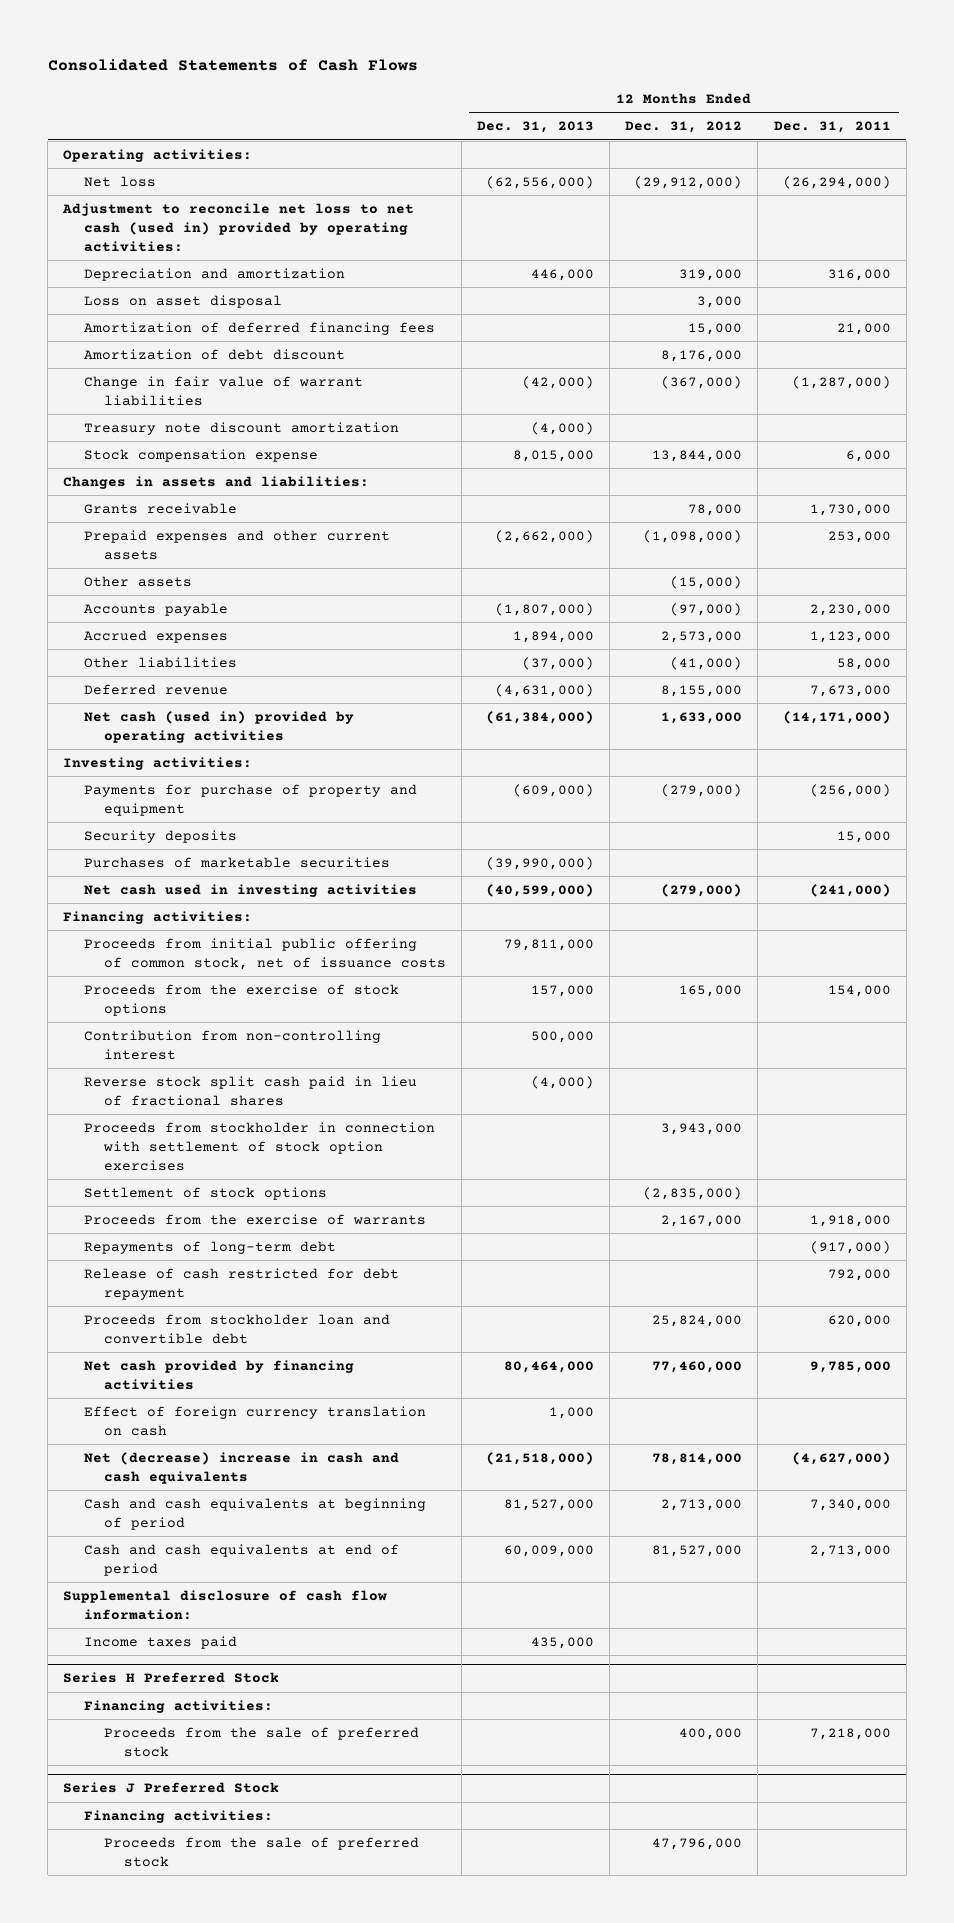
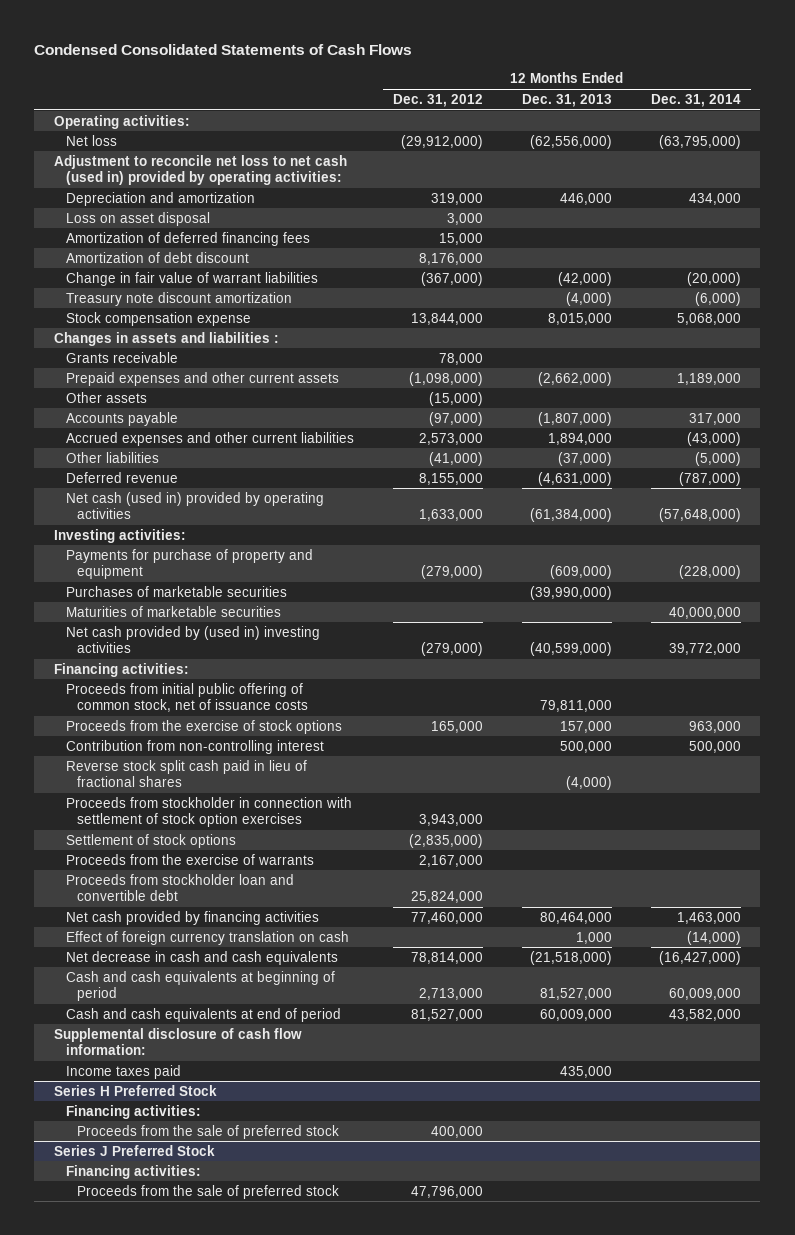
[47,59,418,72] Consolidated Statements of Cash Flows -> [34,44,413,56] Condensed Consolidated Statements of Cash Flows
[773,121,891,134] Dec. 31, 2011 -> none
none -> [650,93,741,107] Dec. 31, 2014
[63,475,370,489] Changes in assets and liabilities: -> [53,331,279,346] Changes in assets and liabilities :
[83,629,228,643] Accrued expenses -> [65,431,354,446] Accrued expenses and other current liabilities
[83,829,237,843] Security deposits -> none
none -> [65,605,281,617] Maturities of marketable securities
[83,883,417,897] Net cash used in investing activities -> [65,625,320,653] Net cash provided by (used in) investing activities
[83,1240,336,1254] Repayments of long-term debt -> none
[83,1267,399,1300] Release of cash restricted for debt repayment -> none
[83,1451,399,1484] Net (decrease) increase in cash and cash equivalents -> [65,950,338,965] Net decrease in cash and cash equivalents

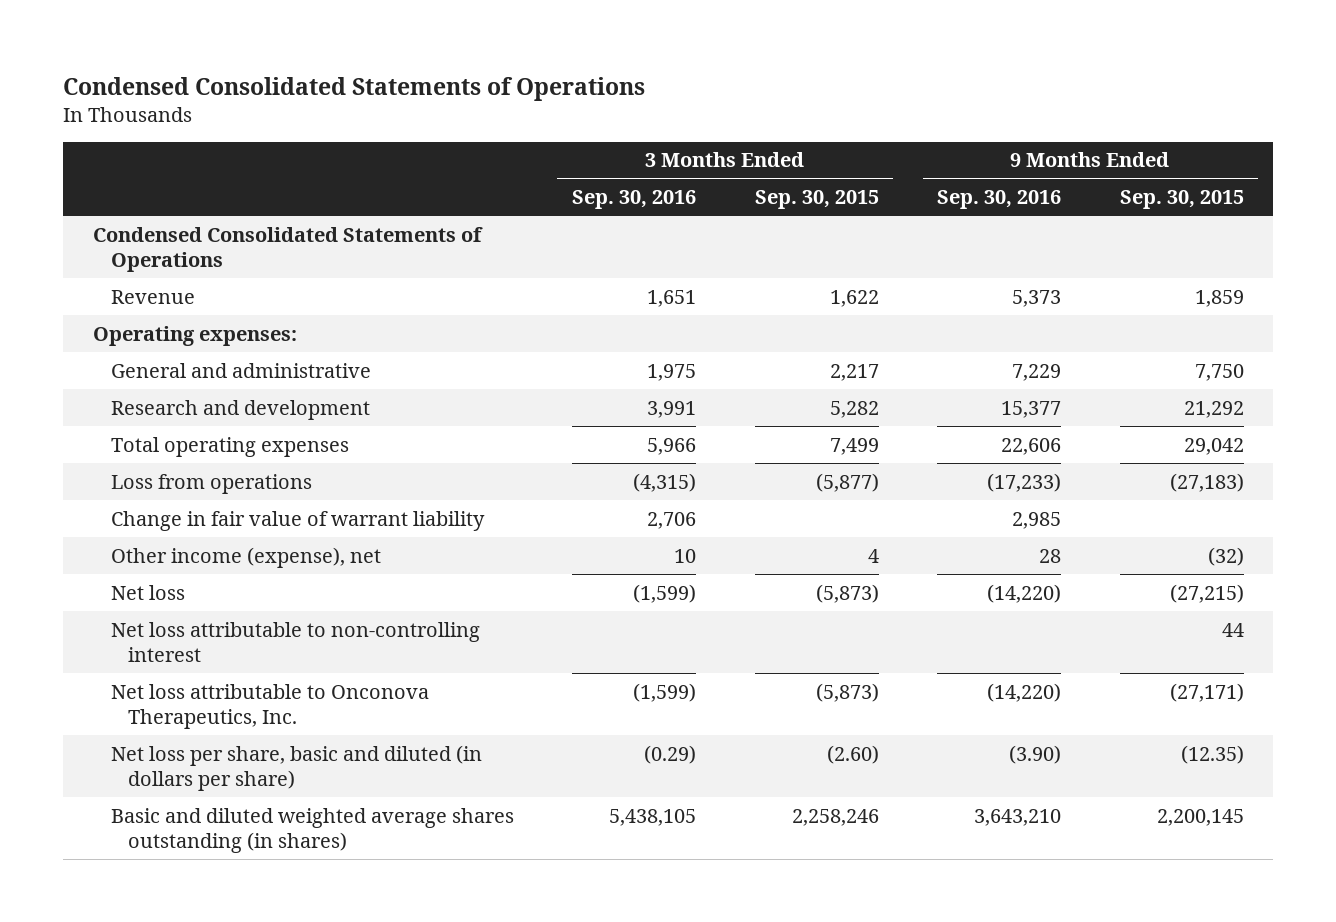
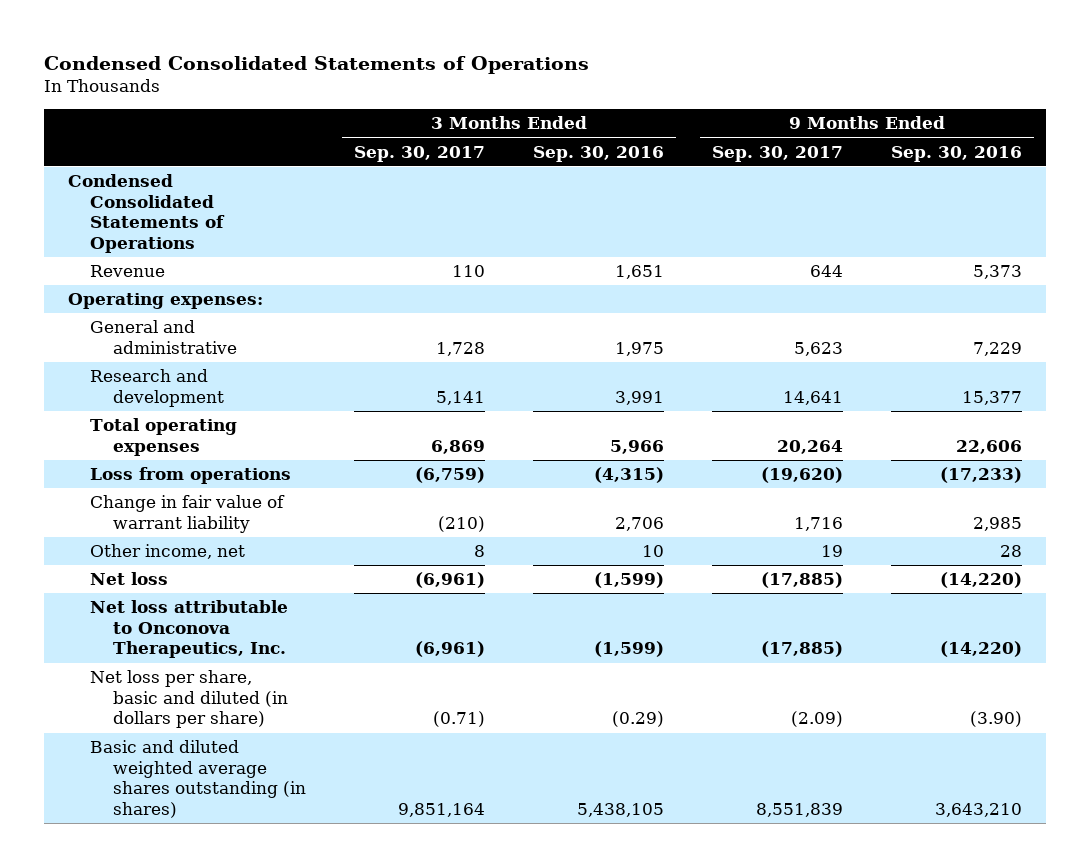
[754,189,879,209] Sep. 30, 2015 -> none
[1119,189,1244,209] Sep. 30, 2015 -> none
none -> [353,145,485,162] Sep. 30, 2017
none -> [711,145,843,162] Sep. 30, 2017
[110,546,381,568] Other income (expense), net -> [90,544,246,560] Other income, net
[110,621,480,662] Net loss attributable to non-controlling interest -> none

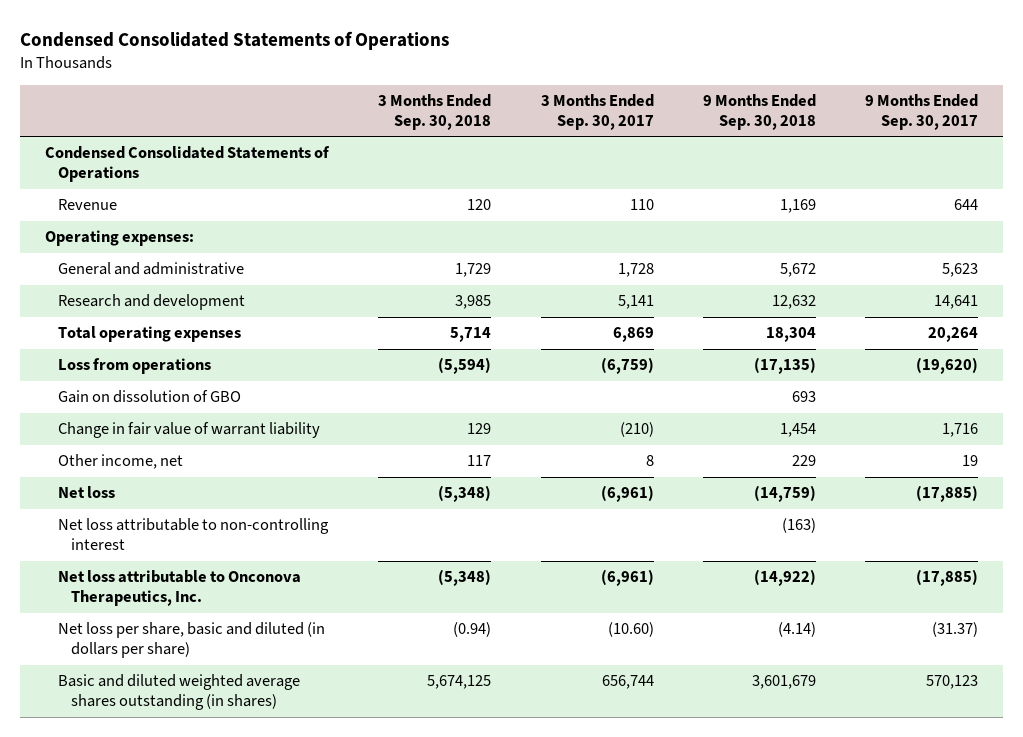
[532,145,664,162] Sep. 30, 2016 -> none
[890,145,1022,162] Sep. 30, 2016 -> none
none -> [378,94,492,130] 3 Months Ended Sep. 30, 2018
none -> [702,94,816,130] 9 Months Ended Sep. 30, 2018
none -> [57,390,241,404] Gain on dissolution of GBO
none -> [57,518,329,551] Net loss attributable to non-controlling interest
[432,711,485,728] (0.71) -> [607,622,654,638] (10.60)
[790,711,843,728] (2.09) -> [932,622,979,638] (31.37)
[397,803,485,818] 9,851,164 -> [601,675,654,690] 656,744
[755,803,843,818] 8,551,839 -> [926,675,979,690] 570,123

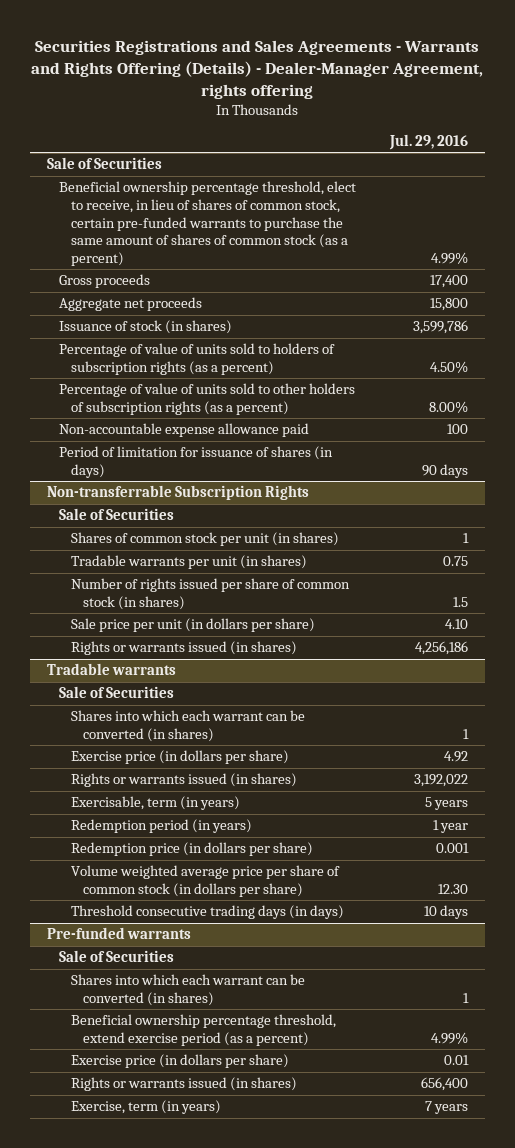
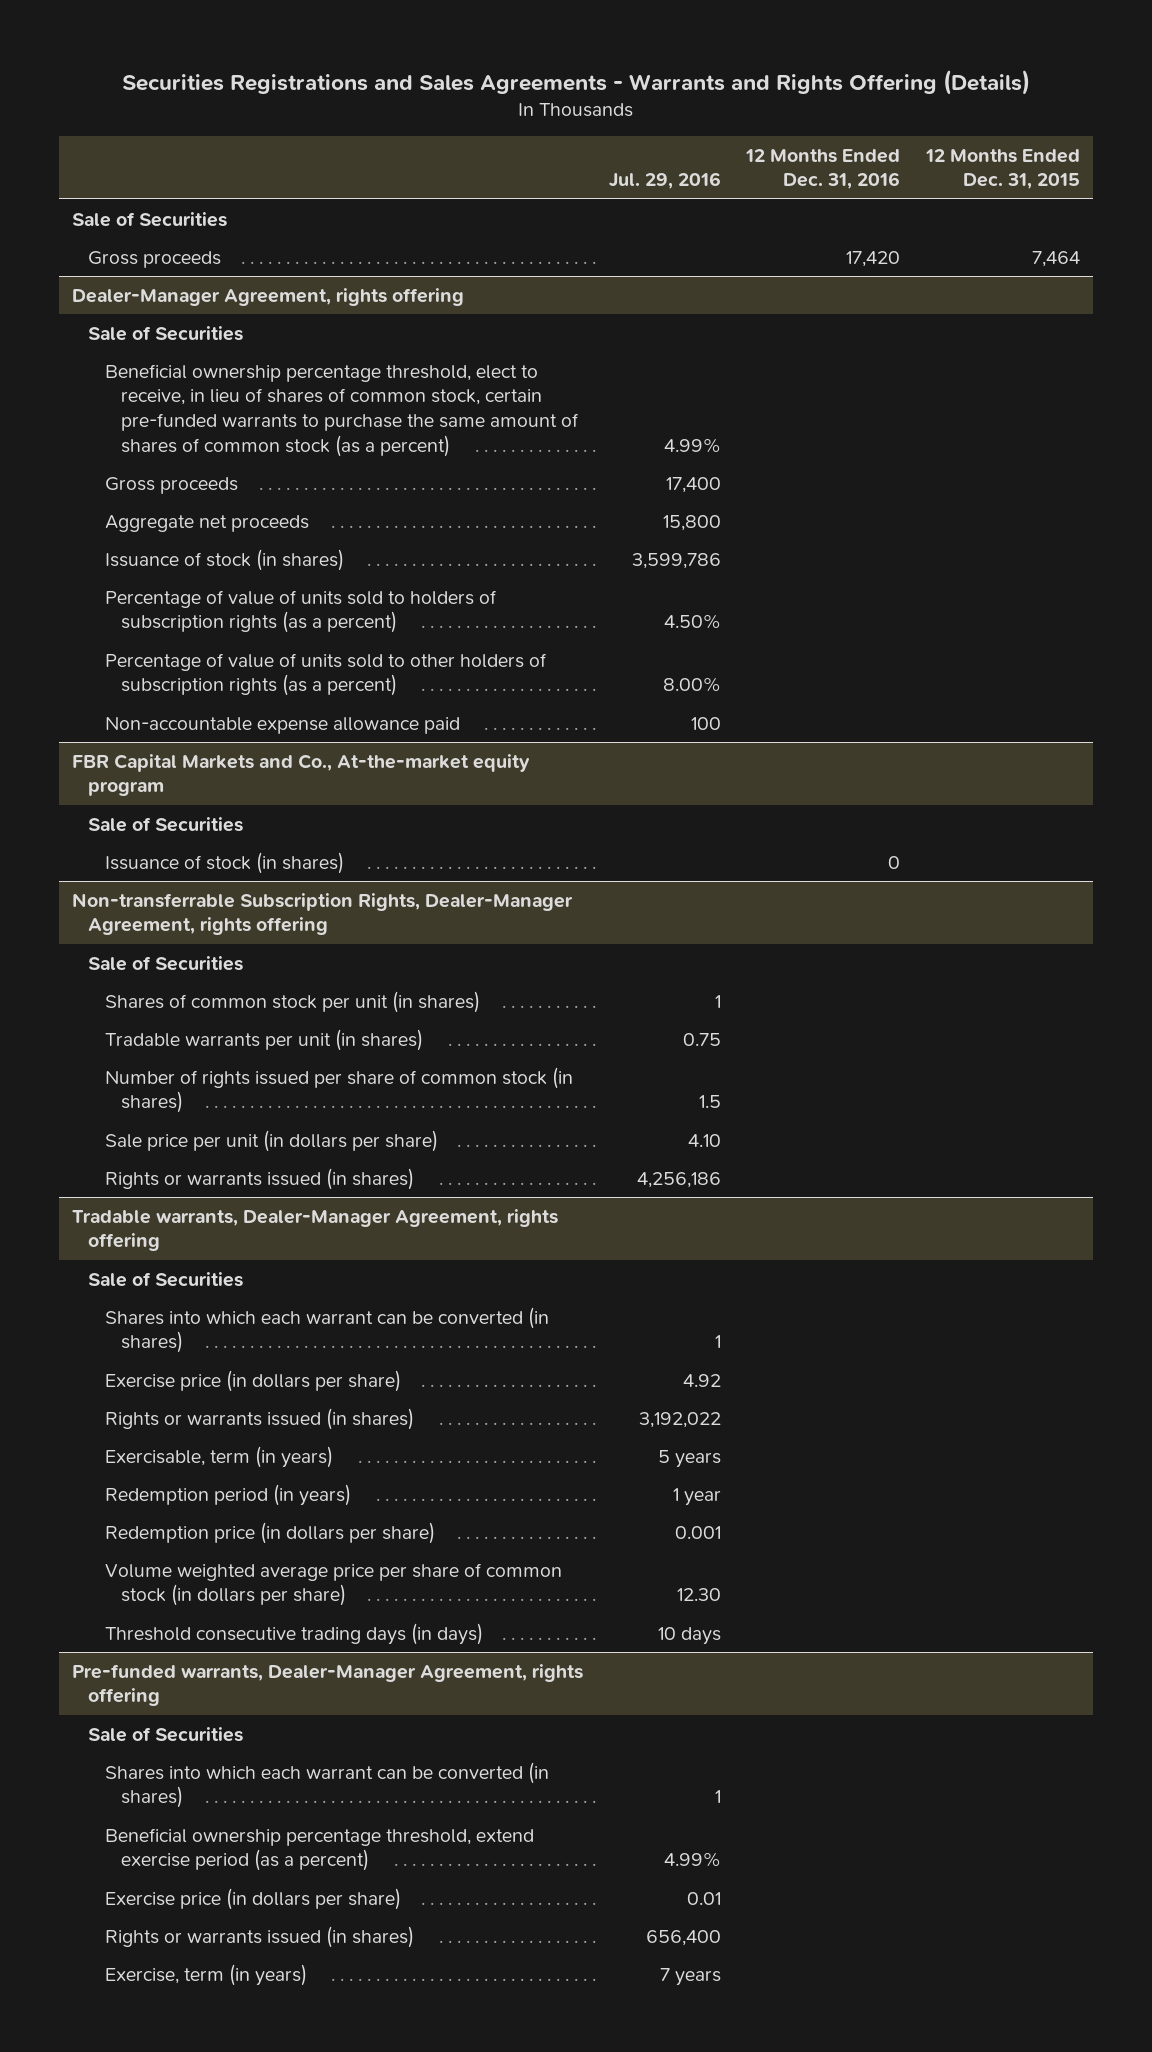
[31,39,484,99] Securities Registrations and Sales Agreements - Warrants and Rights Offering (Details) - Dealer-Manager Agreement, rights offering -> [121,69,1030,95] Securities Registrations and Sales Agreements - Warrants and Rights Offering (Details)
none -> [745,148,901,190] 12 Months Ended Dec. 31, 2016
none -> [924,148,1080,190] 12 Months Ended Dec. 31, 2015
none -> [88,250,222,268] Gross proceeds
none -> [72,287,465,306] Dealer-Manager Agreement, rights offering
none -> [88,325,244,341] Sale of Securities
[58,446,333,478] Period of limitation for issuance of shares (in days) -> none
[46,485,309,501] Non-transferrable Subscription Rights -> none
none -> [72,753,531,797] FBR Capital Markets and Co., At-the-market equity program
none -> [104,851,344,874] Issuance of stock (in shares)
none -> [72,892,574,936] Non-transferrable Subscription Rights, Dealer-Manager Agreement, rights offering
none -> [88,955,244,971] Sale of Securities
[46,663,176,676] Tradable warrants -> none
none -> [72,1208,559,1252] Tradable warrants, Dealer-Manager Agreement, rights offering
[46,927,191,940] Pre-funded warrants -> none
none -> [72,1663,584,1707] Pre-funded warrants, Dealer-Manager Agreement, rights offering

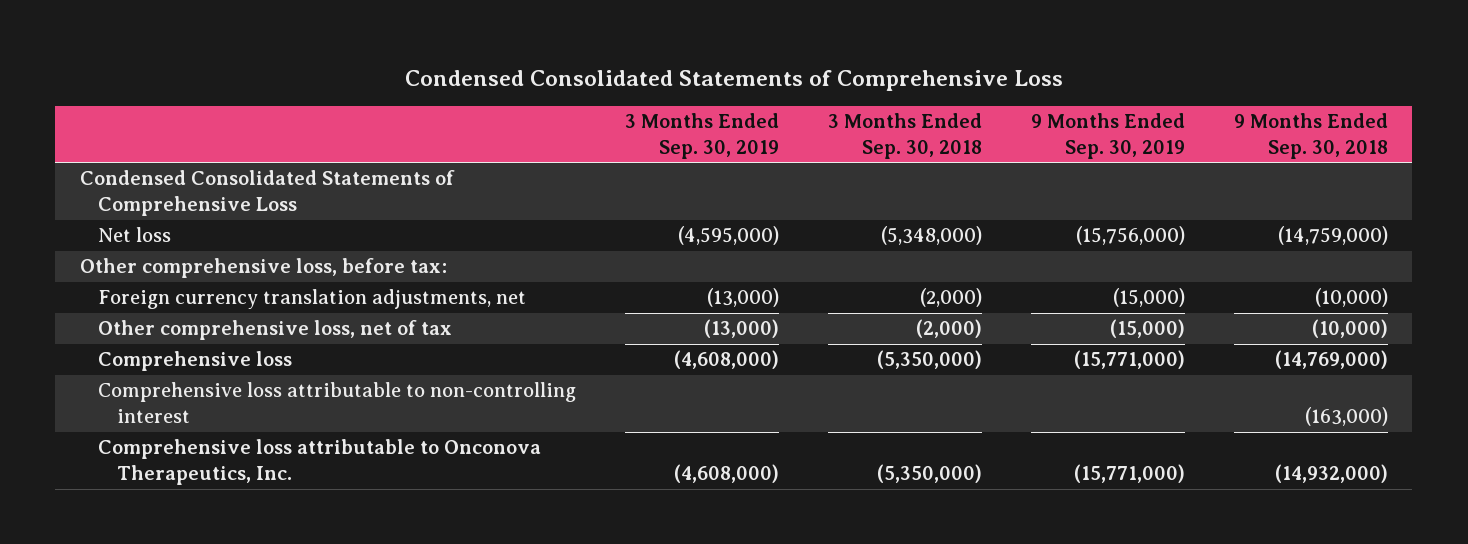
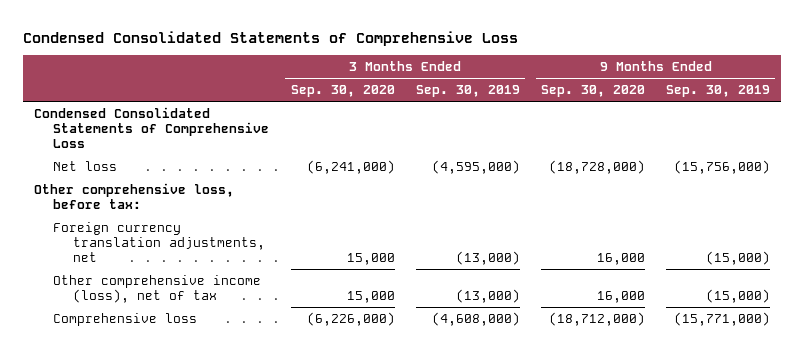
[828,113,983,160] 3 Months Ended Sep. 30, 2018 -> none
[1233,113,1388,160] 9 Months Ended Sep. 30, 2018 -> none
none -> [290,85,395,98] Sep. 30, 2020
none -> [540,85,645,98] Sep. 30, 2020
[98,320,453,341] Other comprehensive loss, net of tax -> [53,274,262,304] Other comprehensive income (loss), net of tax
[98,382,577,424] Comprehensive loss attributable to non-controlling interest -> none
[98,439,542,486] Comprehensive loss attributable to Onconova Therapeutics, Inc. -> none

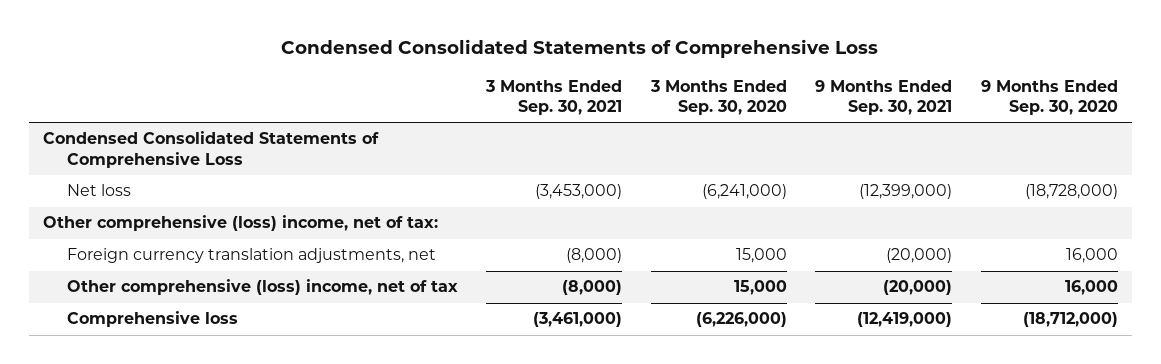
[415,85,520,98] Sep. 30, 2019 -> none
[666,85,771,98] Sep. 30, 2019 -> none
none -> [485,79,623,115] 3 Months Ended Sep. 30, 2021
none -> [815,79,953,115] 9 Months Ended Sep. 30, 2021
[33,182,234,210] Other comprehensive loss, before tax: -> [43,215,439,232] Other comprehensive (loss) income, net of tax:
[53,274,262,304] Other comprehensive income (loss), net of tax -> [66,279,458,296] Other comprehensive (loss) income, net of tax

